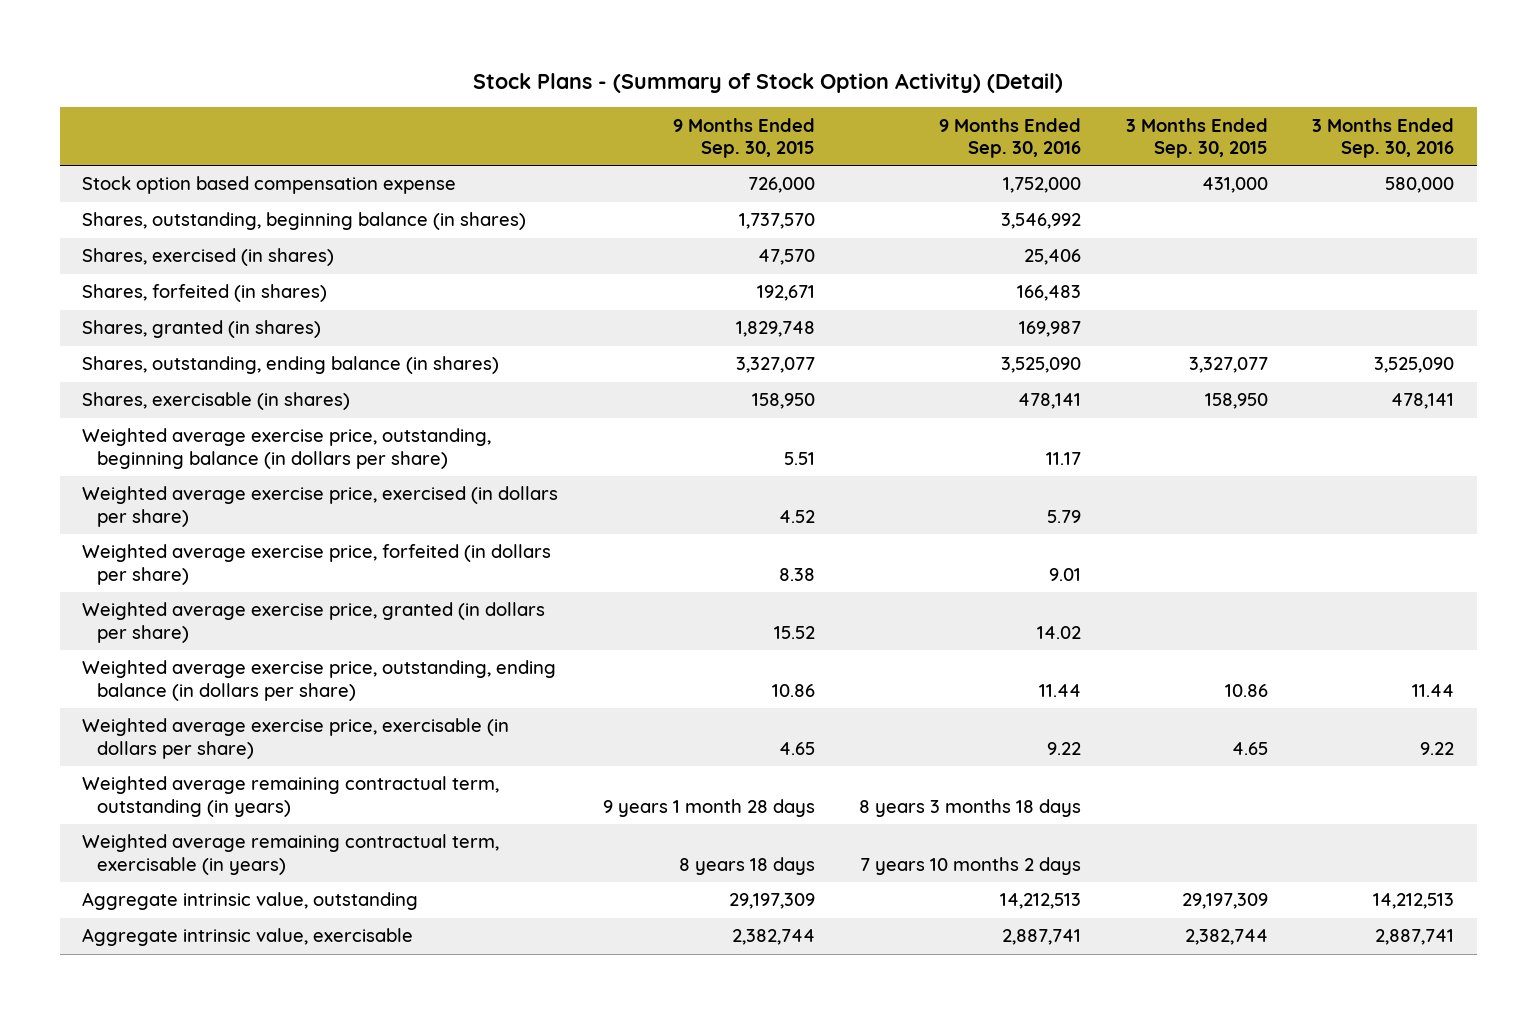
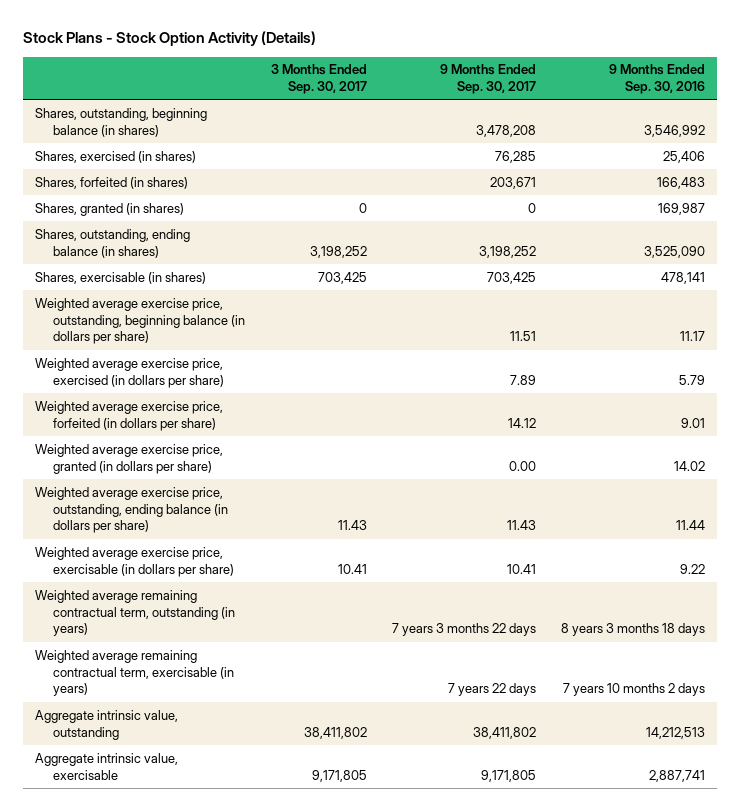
[473,72,1064,93] Stock Plans - (Summary of Stock Option Activity) (Detail) -> [22,31,316,47] Stock Plans - Stock Option Activity (Details)
[672,117,815,159] 9 Months Ended Sep. 30, 2015 -> none
[1125,117,1268,159] 3 Months Ended Sep. 30, 2015 -> none
[1312,117,1455,159] 3 Months Ended Sep. 30, 2016 -> none
none -> [270,64,367,95] 3 Months Ended Sep. 30, 2017
none -> [439,64,536,95] 9 Months Ended Sep. 30, 2017
[82,176,457,195] Stock option based compensation expense -> none

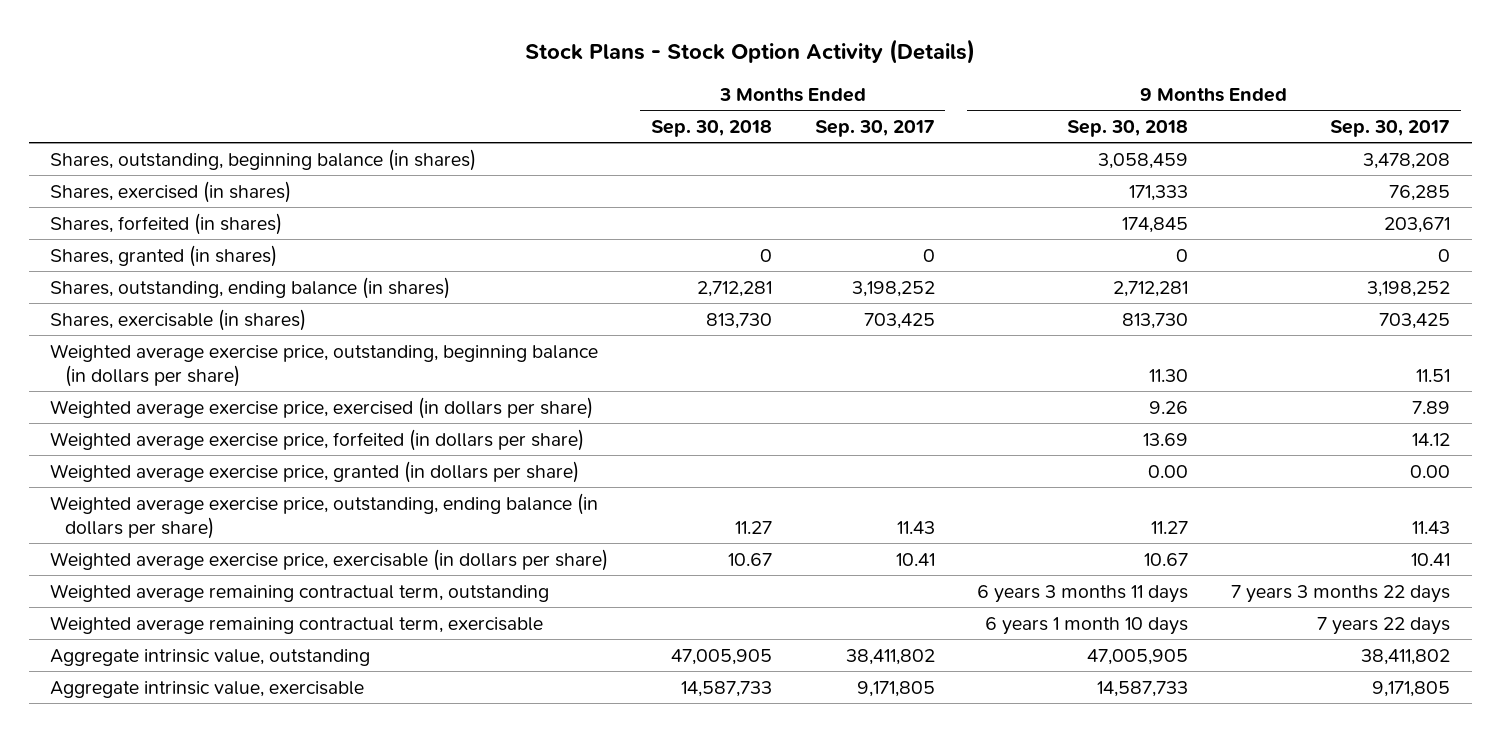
[608,64,705,95] 9 Months Ended Sep. 30, 2016 -> none
none -> [650,119,772,137] Sep. 30, 2018
none -> [1067,119,1189,137] Sep. 30, 2018
[35,589,236,637] Weighted average remaining contractual term, outstanding (in years) -> [50,583,550,602] Weighted average remaining contractual term, outstanding
[35,649,235,697] Weighted average remaining contractual term, exercisable (in years) -> [50,615,544,634] Weighted average remaining contractual term, exercisable

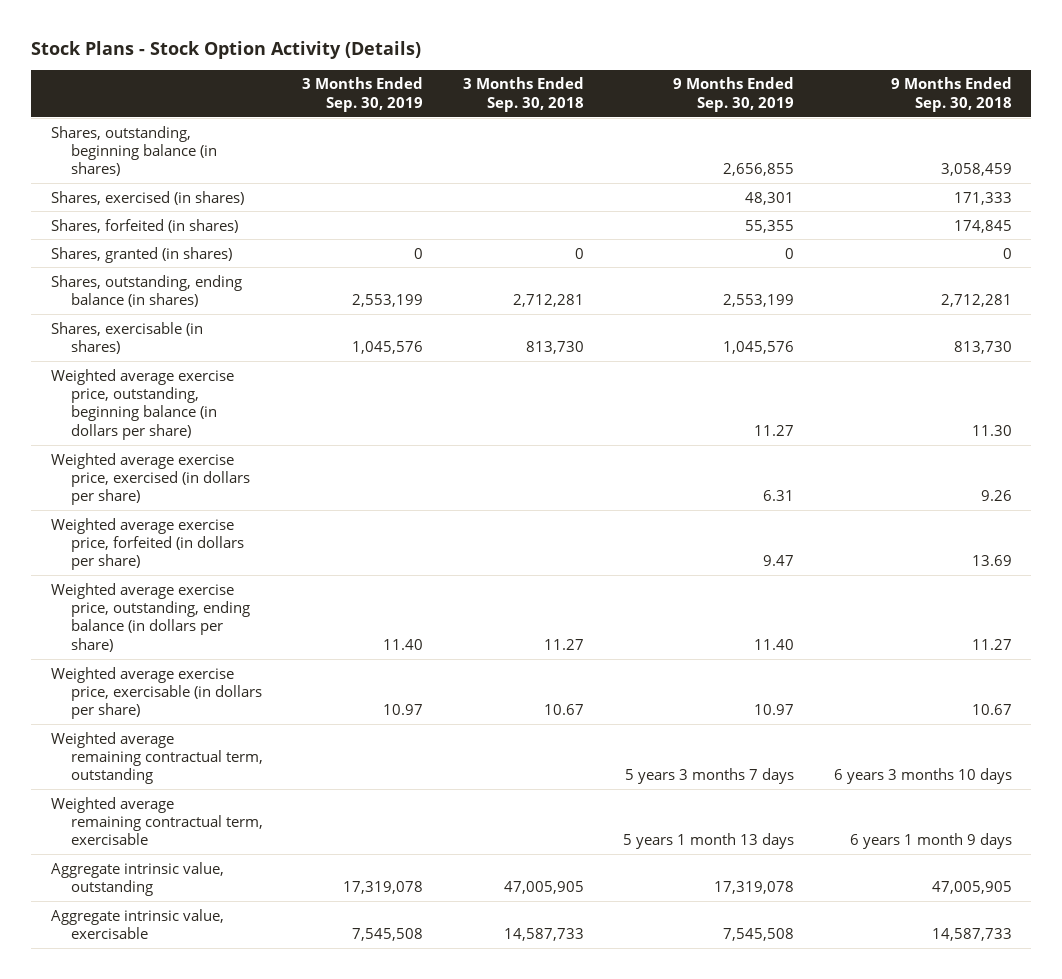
[814,119,935,137] Sep. 30, 2017 -> none
[1330,119,1451,137] Sep. 30, 2017 -> none
none -> [302,77,424,112] 3 Months Ended Sep. 30, 2019
none -> [673,77,795,112] 9 Months Ended Sep. 30, 2019
[50,460,580,483] Weighted average exercise price, granted (in dollars per share) -> none
[977,584,1189,603] 6 years 3 months 11 days -> [833,768,1012,785] 6 years 3 months 10 days
[985,616,1189,635] 6 years 1 month 10 days -> [849,833,1012,850] 6 years 1 month 9 days

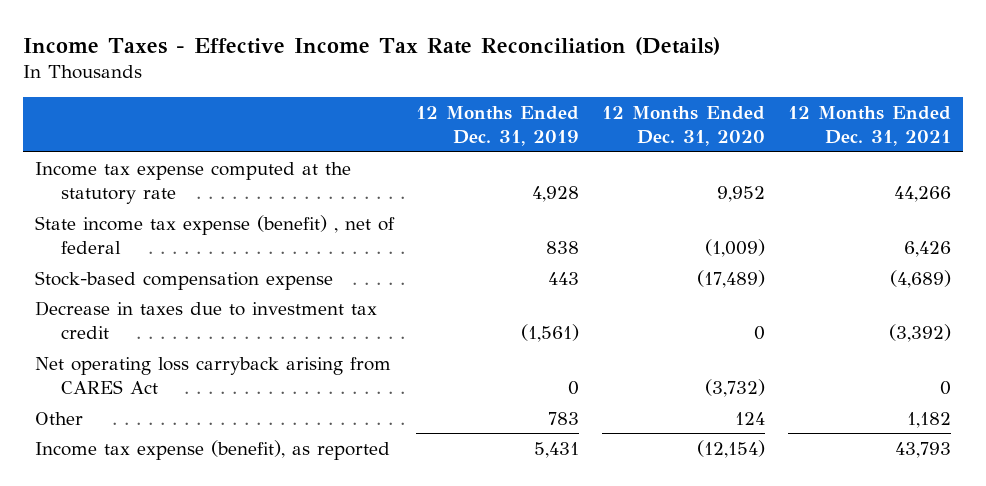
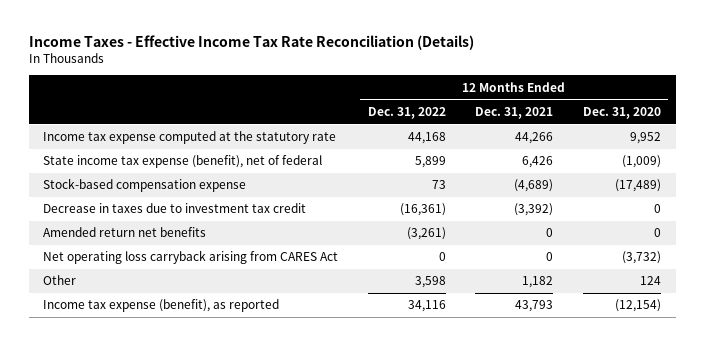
[416,105,580,147] 12 Months Ended Dec. 31, 2019 -> none
none -> [367,107,446,120] Dec. 31, 2022
[34,214,395,254] State income tax expense (benefit) , net of federal -> [43,155,323,169] State income tax expense (benefit), net of federal
none -> [43,227,207,238] Amended return net benefits

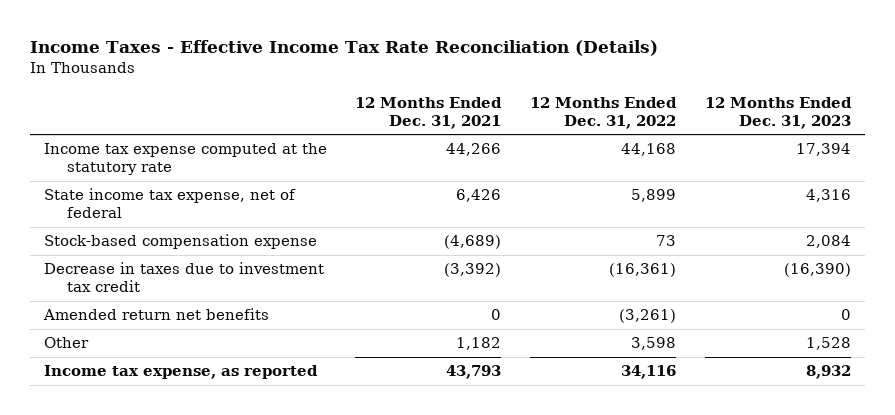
[582,107,661,120] Dec. 31, 2020 -> none
none -> [704,96,852,129] 12 Months Ended Dec. 31, 2023
[43,155,323,169] State income tax expense (benefit), net of federal -> [43,188,296,219] State income tax expense, net of federal
[43,250,339,265] Net operating loss carryback arising from CARES Act -> none
[43,299,280,313] Income tax expense (benefit), as reported -> [43,365,318,380] Income tax expense, as reported

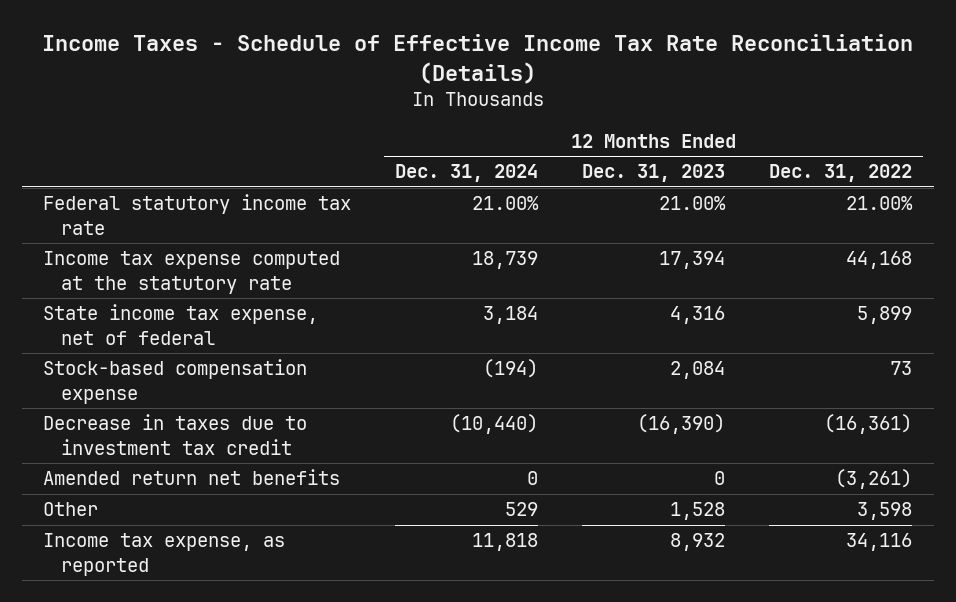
[29,39,658,56] Income Taxes - Effective Income Tax Rate Reconciliation (Details) -> [41,34,913,84] Income Taxes - Schedule of Effective Income Tax Rate Reconciliation (Details)
[355,96,503,129] 12 Months Ended Dec. 31, 2021 -> none
none -> [395,164,539,183] Dec. 31, 2024
none -> [43,194,352,235] Federal statutory income tax rate

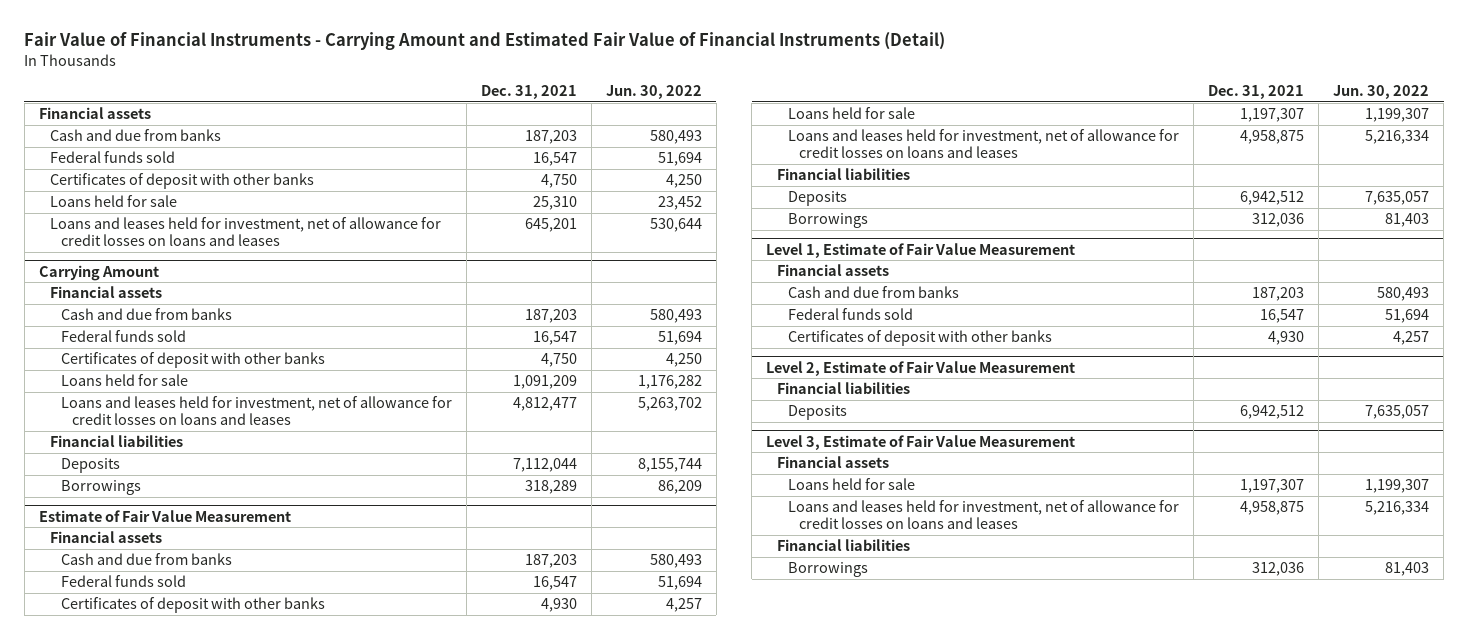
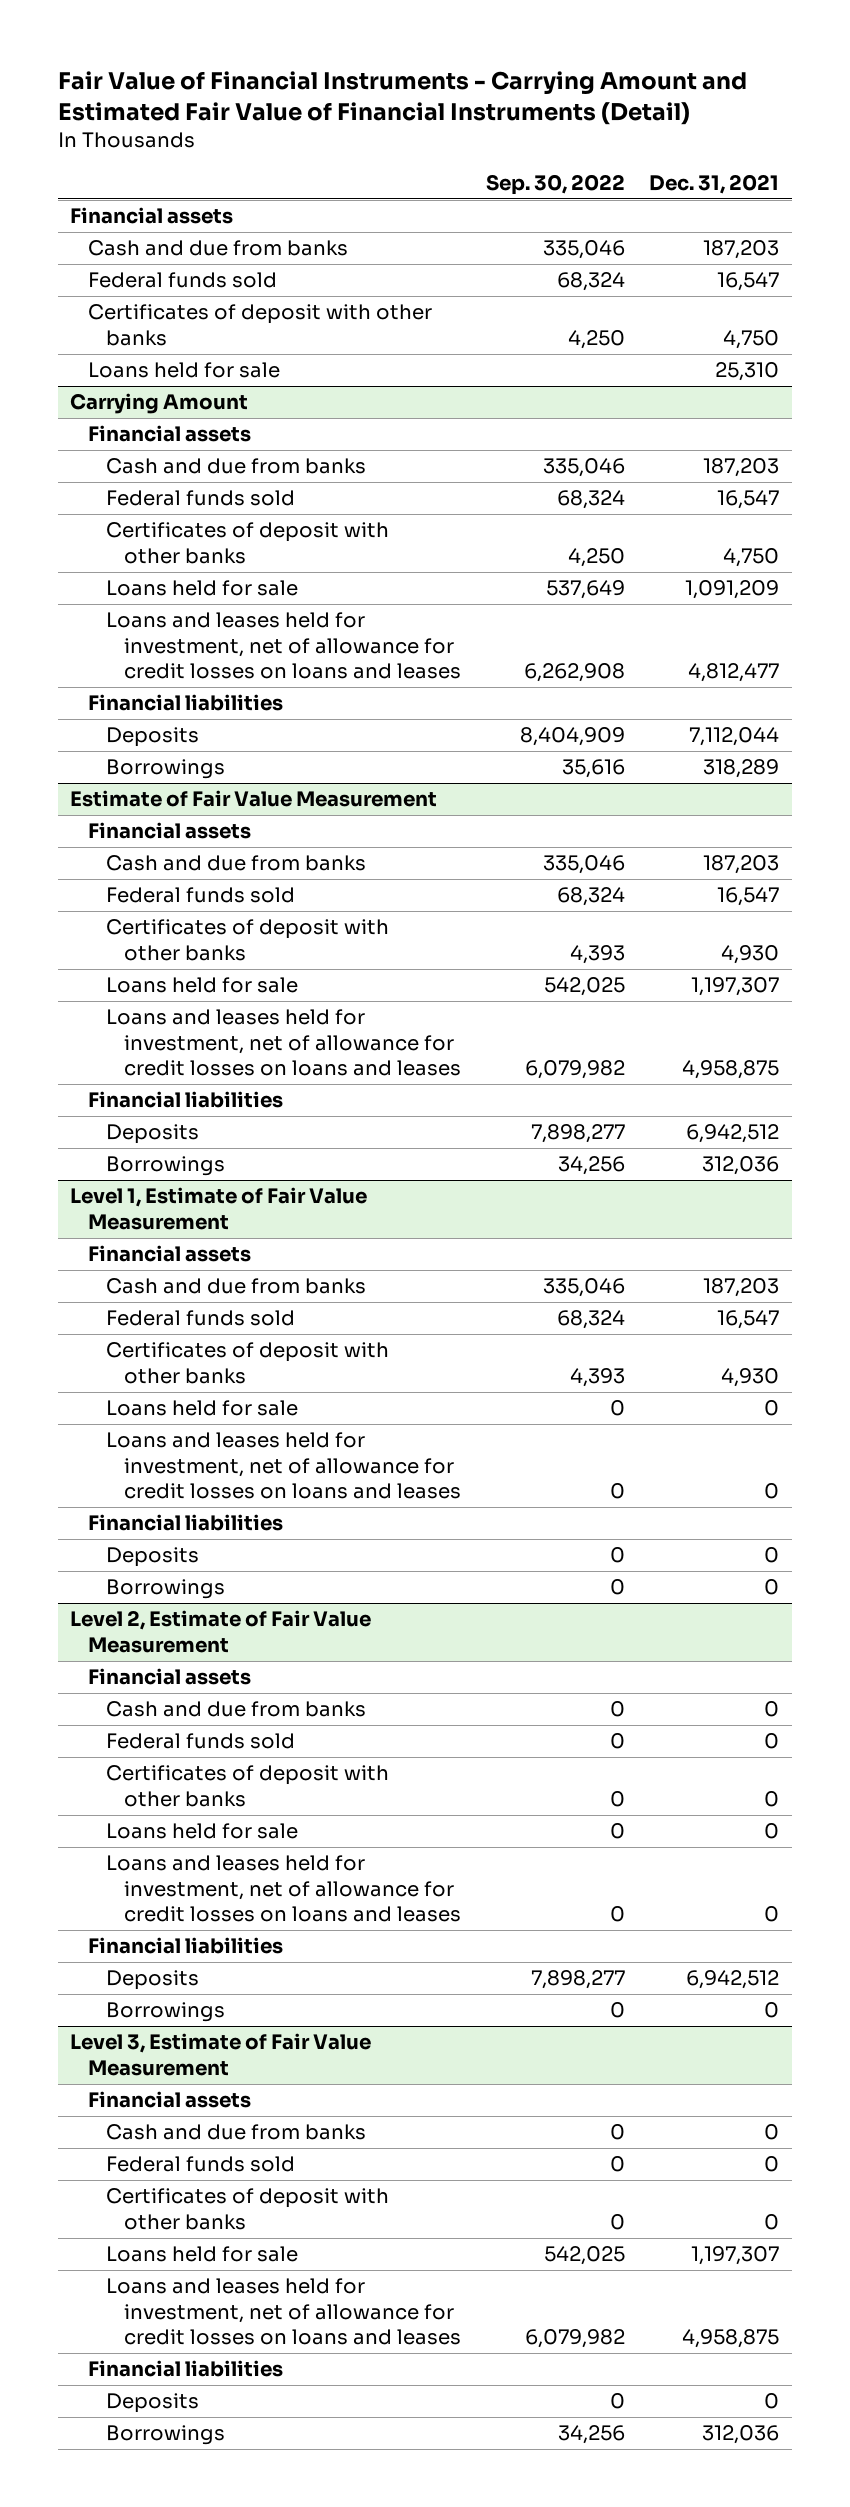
[605,84,702,99] Jun. 30, 2022 -> none
none -> [485,174,625,196] Sep. 30, 2022
[49,217,441,247] Loans and leases held for investment, net of allowance for credit losses on loans and leases -> none
none -> [106,1400,299,1417] Loans held for sale
none -> [106,1432,461,1499] Loans and leases held for investment, net of allowance for credit losses on loans and leases
none -> [88,1514,284,1532] Financial liabilities
none -> [106,1547,200,1568] Deposits
none -> [106,1579,226,1600] Borrowings
none -> [88,1668,252,1686] Financial assets
none -> [106,1701,367,1718] Cash and due from banks
none -> [106,1733,296,1750] Federal funds sold
none -> [106,1765,390,1807] Certificates of deposit with other banks
none -> [106,1823,299,1840] Loans held for sale
none -> [106,1855,461,1922] Loans and leases held for investment, net of allowance for credit losses on loans and leases
none -> [106,2002,226,2023] Borrowings
none -> [106,2124,367,2141] Cash and due from banks
none -> [106,2156,296,2173] Federal funds sold
none -> [106,2188,390,2230] Certificates of deposit with other banks
none -> [106,2393,200,2414] Deposits

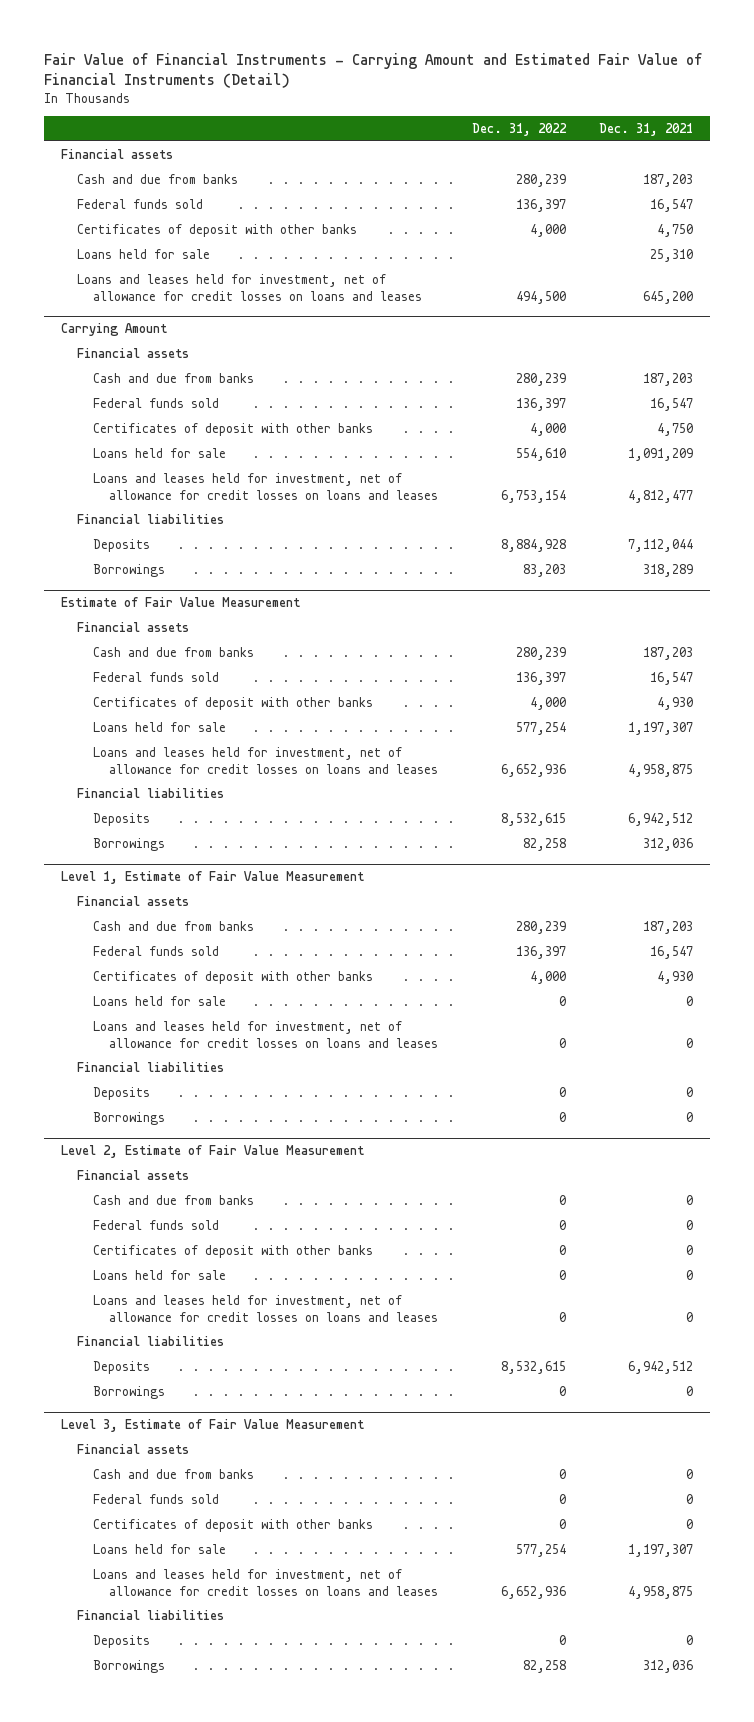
[485,174,625,196] Sep. 30, 2022 -> none
none -> [471,122,567,136] Dec. 31, 2022
none -> [77,273,423,301] Loans and leases held for investment, net of allowance for credit losses on loans and leases

